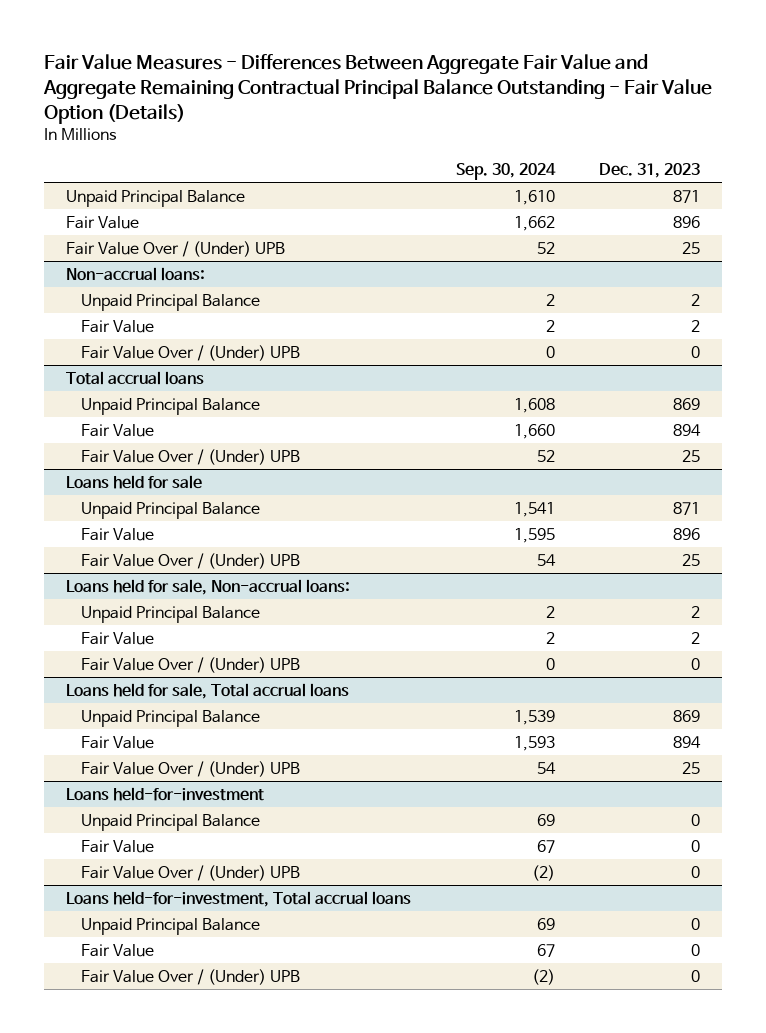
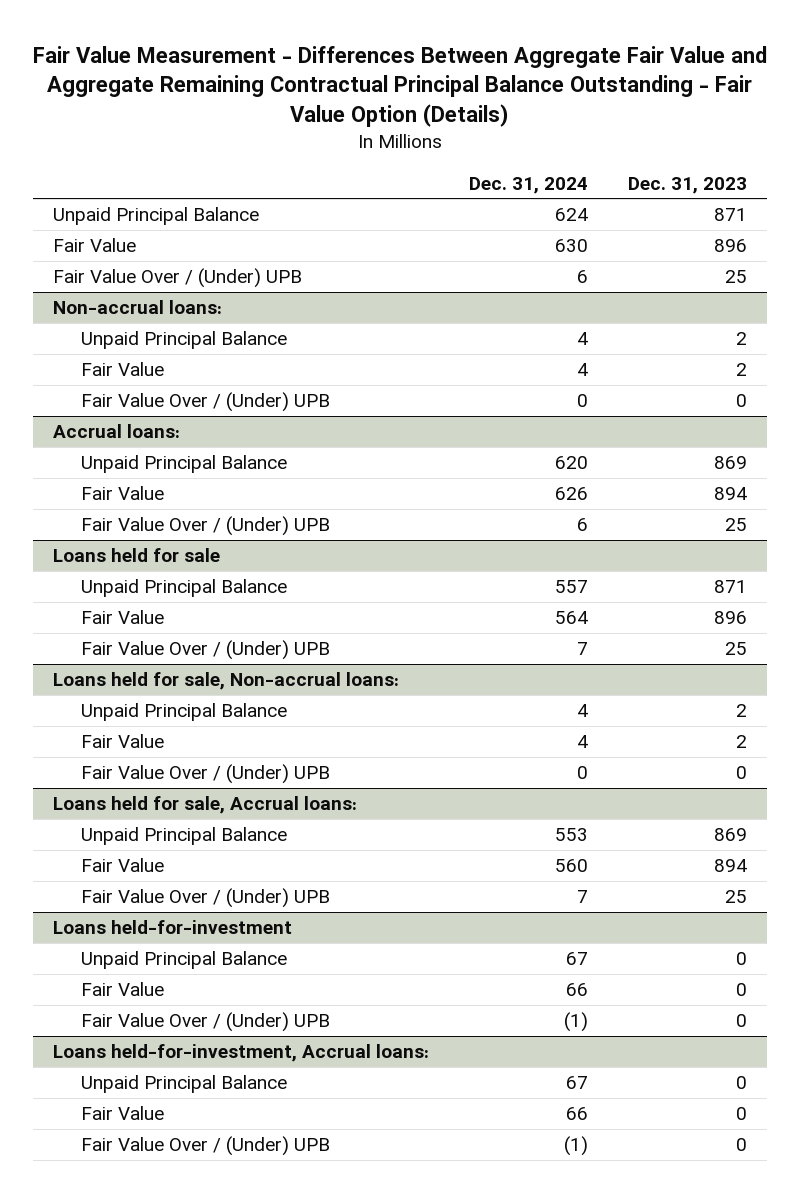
[42,53,712,124] Fair Value Measures - Differences Between Aggregate Fair Value and Aggregate Remaining Contractual Principal Balance Outstanding - Fair Value Option (Details) -> [32,45,767,128] Fair Value Measurement - Differences Between Aggregate Fair Value and Aggregate Remaining Contractual Principal Balance Outstanding - Fair Value Option (Details)
[455,163,556,181] Sep. 30, 2024 -> none
none -> [468,176,588,194] Dec. 31, 2024
[66,370,205,385] Total accrual loans -> [52,424,180,439] Accrual loans:
[66,682,350,699] Loans held for sale, Total accrual loans -> [52,796,357,815] Loans held for sale, Accrual loans:
[66,890,412,907] Loans held-for-investment, Total accrual loans -> [52,1044,429,1063] Loans held-for-investment, Accrual loans:

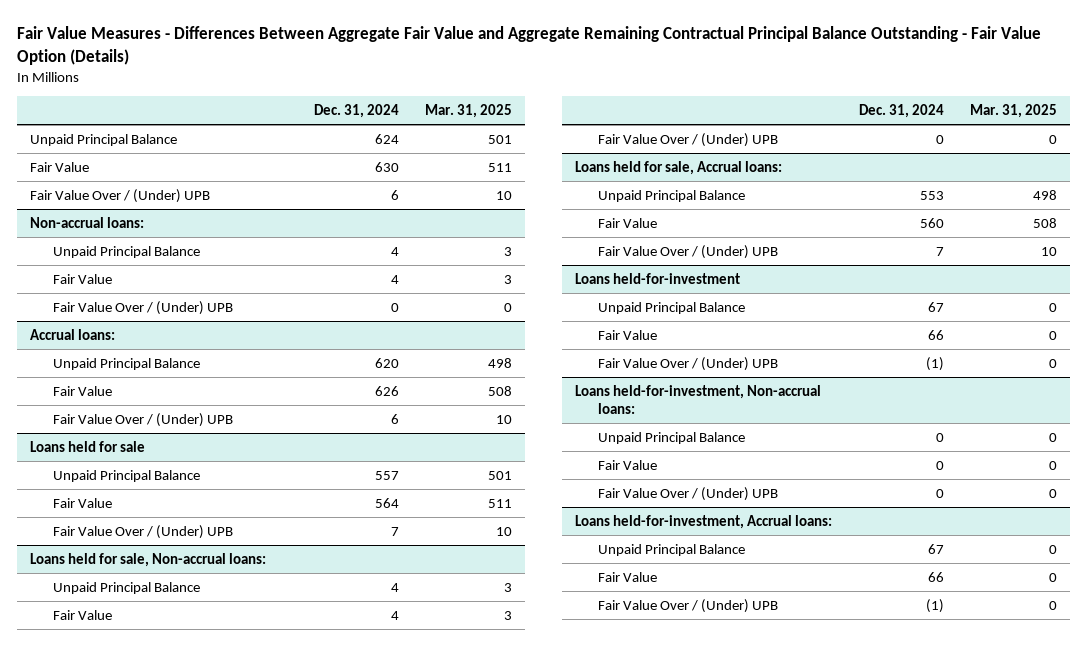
[32,45,767,128] Fair Value Measurement - Differences Between Aggregate Fair Value and Aggregate Remaining Contractual Principal Balance Outstanding - Fair Value Option (Details) -> [16,26,1041,65] Fair Value Measures - Differences Between Aggregate Fair Value and Aggregate Remaining Contractual Principal Balance Outstanding - Fair Value Option (Details)
[628,176,748,194] Dec. 31, 2023 -> none
none -> [425,103,513,118] Mar. 31, 2025
none -> [575,384,822,414] Loans held-for-investment, Non-accrual loans:
none -> [598,431,746,444] Unpaid Principal Balance
none -> [598,459,658,470] Fair Value
none -> [598,486,779,501] Fair Value Over / (Under) UPB

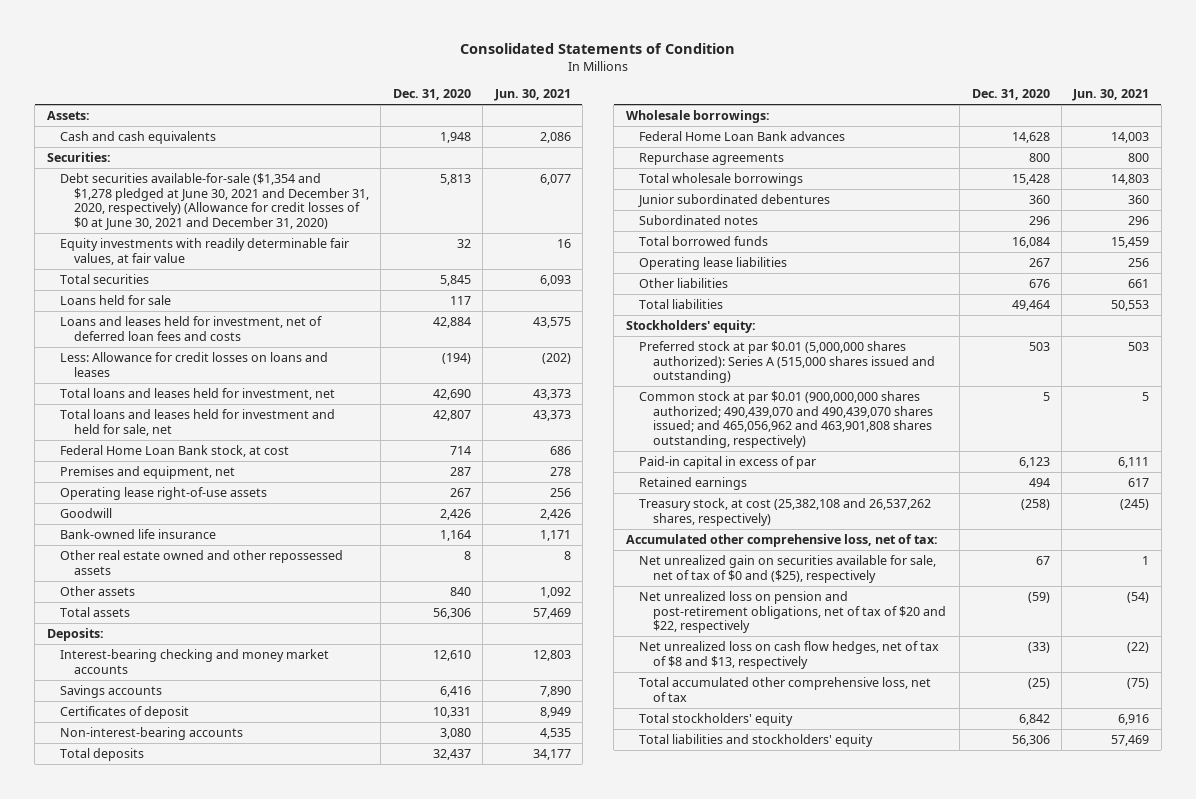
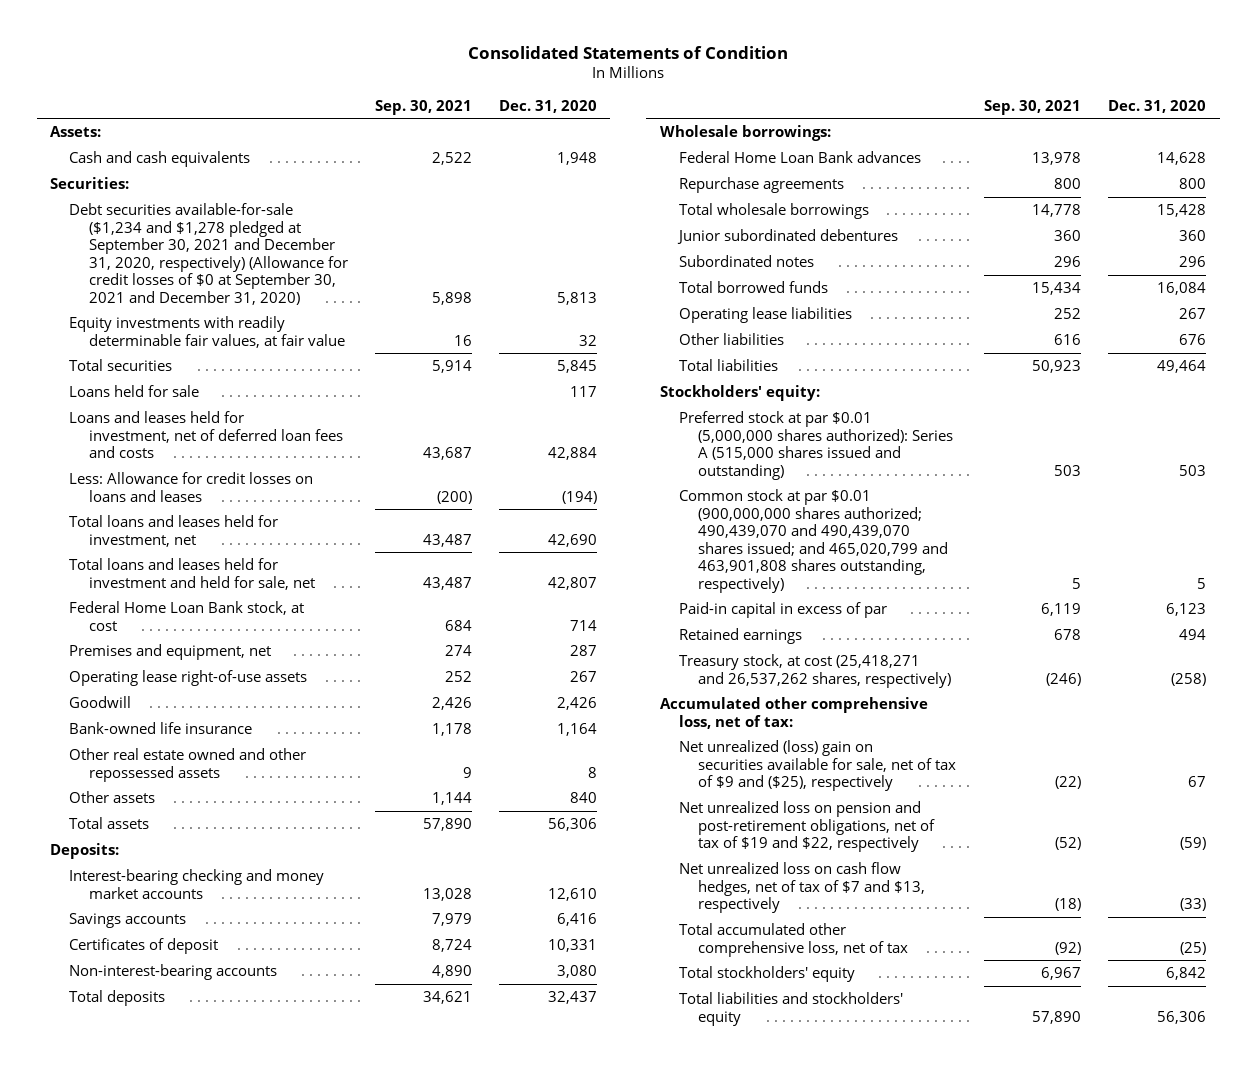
[493,89,571,102] Jun. 30, 2021 -> none
none -> [374,99,472,115] Sep. 30, 2021
[60,172,369,230] Debt securities available-for-sale ($1,354 and $1,278 pledged at June 30, 2021 and December 31, 2020, respectively) (Allowance for credit losses of $0 at June 30, 2021 and December 31, 2020) -> [69,202,348,305] Debt securities available-for-sale ($1,234 and $1,278 pledged at September 30, 2021 and December 31, 2020, respectively) (Allowance for credit losses of $0 at September 30, 2021 and December 31, 2020)
[639,390,933,448] Common stock at par $0.01 (900,000,000 shares authorized; 490,439,070 and 490,439,070 shares issued; and 465,056,962 and 463,901,808 shares outstanding, respectively) -> [678,488,948,593] Common stock at par $0.01 (900,000,000 shares authorized; 490,439,070 and 490,439,070 shares issued; and 465,020,799 and 463,901,808 shares outstanding, respectively)
[639,497,932,526] Treasury stock, at cost (25,382,108 and 26,537,262 shares, respectively) -> [678,653,951,688] Treasury stock, at cost (25,418,271 and 26,537,262 shares, respectively)
[639,554,937,583] Net unrealized gain on securities available for sale, net of tax of $0 and ($25), respectively -> [678,739,956,792] Net unrealized (loss) gain on securities available for sale, net of tax of $9 and ($25), respectively
[639,590,946,634] Net unrealized loss on pension and post-retirement obligations, net of tax of $20 and $22, respectively -> [678,800,935,853] Net unrealized loss on pension and post-retirement obligations, net of tax of $19 and $22, respectively
[639,640,940,669] Net unrealized loss on cash flow hedges, net of tax of $8 and $13, respectively -> [678,861,925,914] Net unrealized loss on cash flow hedges, net of tax of $7 and $13, respectively

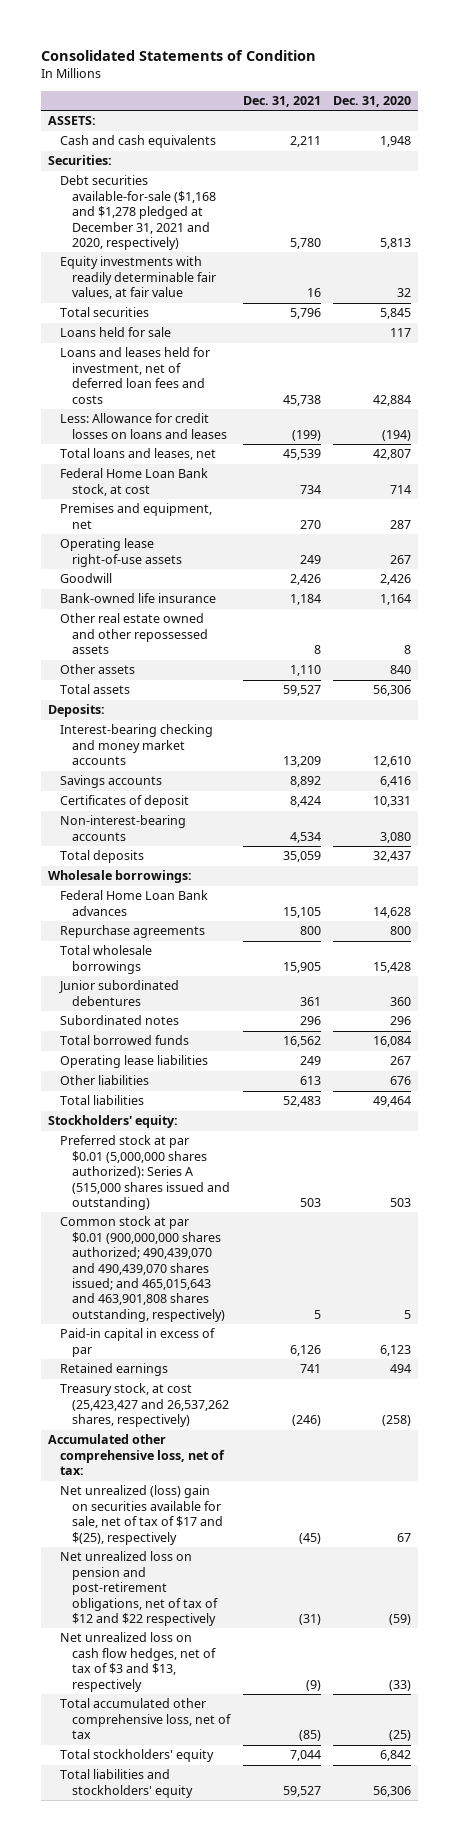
[374,99,472,115] Sep. 30, 2021 -> none
none -> [242,96,321,108] Dec. 31, 2021
[50,125,102,137] Assets: -> [47,116,96,126] ASSETS:
[69,202,348,305] Debt securities available-for-sale ($1,234 and $1,278 pledged at September 30, 2021 and December 31, 2020, respectively) (Allowance for credit losses of $0 at September 30, 2021 and December 31, 2020) -> [59,175,216,251] Debt securities available-for-sale ($1,168 and $1,278 pledged at December 31, 2021 and 2020, respectively)
[69,514,279,547] Total loans and leases held for investment, net -> none
[69,557,315,590] Total loans and leases held for investment and held for sale, net -> [59,448,216,461] Total loans and leases, net
[678,488,948,593] Common stock at par $0.01 (900,000,000 shares authorized; 490,439,070 and 490,439,070 shares issued; and 465,020,799 and 463,901,808 shares outstanding, respectively) -> [59,1216,225,1322] Common stock at par $0.01 (900,000,000 shares authorized; 490,439,070 and 490,439,070 shares issued; and 465,015,643 and 463,901,808 shares outstanding, respectively)
[678,653,951,688] Treasury stock, at cost (25,418,271 and 26,537,262 shares, respectively) -> [59,1383,229,1428] Treasury stock, at cost (25,423,427 and 26,537,262 shares, respectively)
[678,739,956,792] Net unrealized (loss) gain on securities available for sale, net of tax of $9 and ($25), respectively -> [59,1485,223,1545] Net unrealized (loss) gain on securities available for sale, net of tax of $17 and $(25), respectively
[678,800,935,853] Net unrealized loss on pension and post-retirement obligations, net of tax of $19 and $22, respectively -> [59,1551,218,1627] Net unrealized loss on pension and post-retirement obligations, net of tax of $12 and $22 respectively
[678,861,925,914] Net unrealized loss on cash flow hedges, net of tax of $7 and $13, respectively -> [59,1632,216,1692] Net unrealized loss on cash flow hedges, net of tax of $3 and $13, respectively

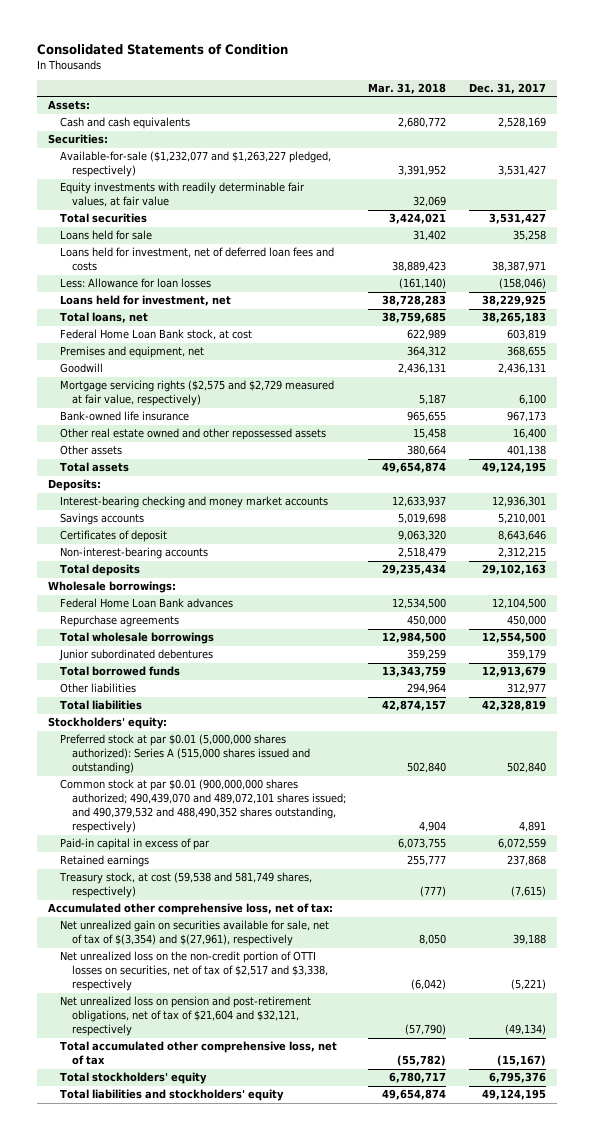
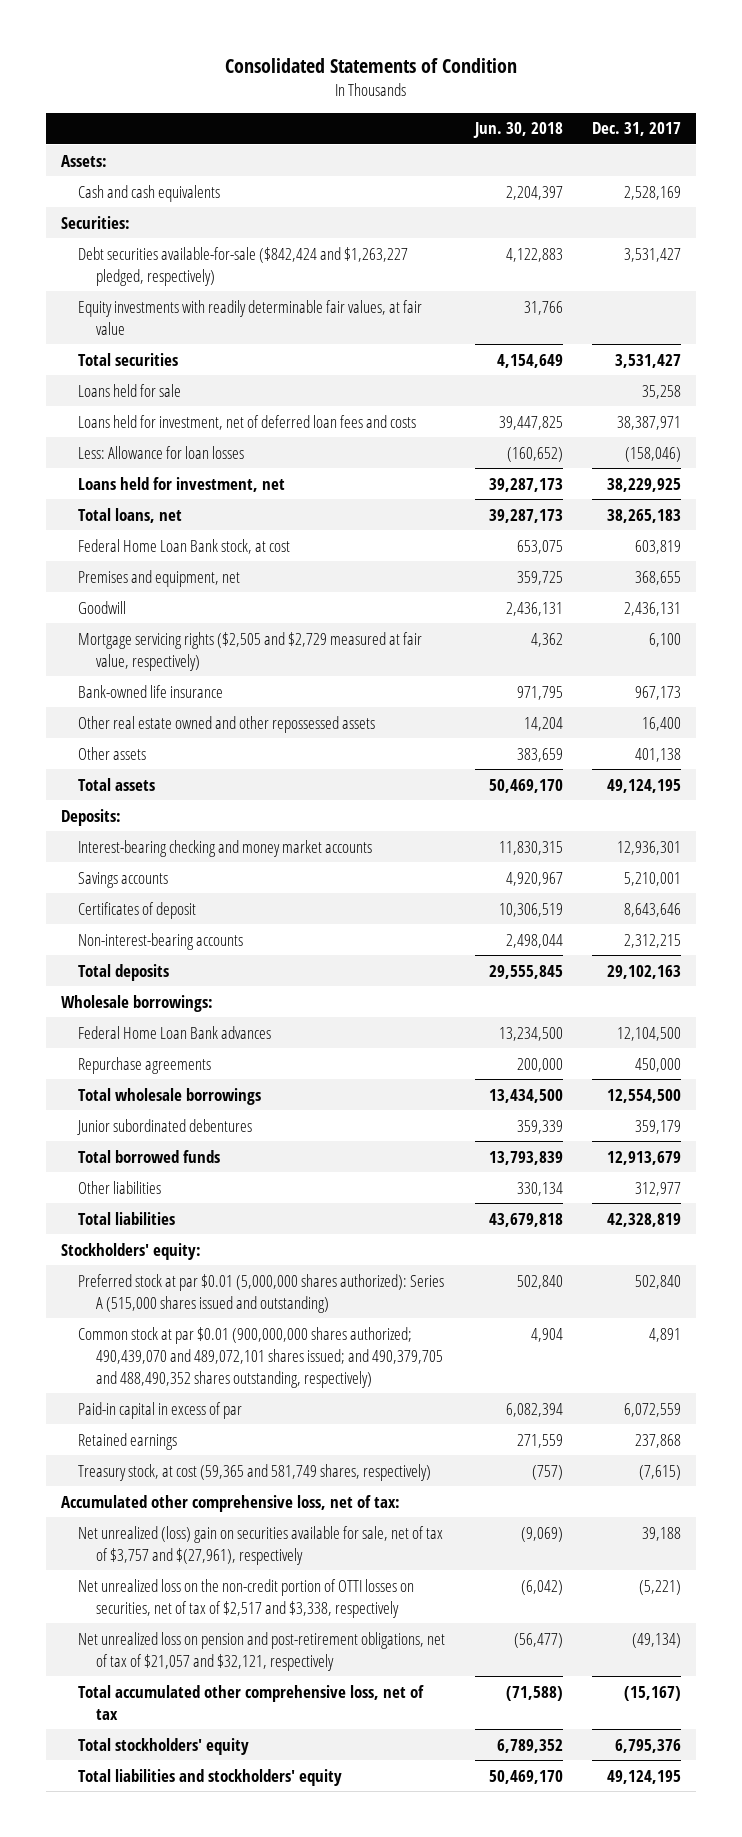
[368,83,447,95] Mar. 31, 2018 -> none
none -> [472,122,563,139] Jun. 30, 2018
[59,151,331,178] Available-for-sale ($1,232,077 and $1,263,227 pledged, respectively) -> [78,246,409,286] Debt securities available-for-sale ($842,424 and $1,263,227 pledged, respectively)
[59,380,334,407] Mortgage servicing rights ($2,575 and $2,729 measured at fair value, respectively) -> [78,631,423,671] Mortgage servicing rights ($2,505 and $2,729 measured at fair value, respectively)
[59,779,347,834] Common stock at par $0.01 (900,000,000 shares authorized; 490,439,070 and 489,072,101 shares issued; and 490,379,532 and 488,490,352 shares outstanding, respectively) -> [78,1326,443,1388] Common stock at par $0.01 (900,000,000 shares authorized; 490,439,070 and 489,072,101 shares issued; and 490,379,705 and 488,490,352 shares outstanding, respectively)
[58,872,312,899] Treasury stock, at cost (59,538 and 581,749 shares, respectively) -> [78,1463,432,1481] Treasury stock, at cost (59,365 and 581,749 shares, respectively)
[59,920,329,947] Net unrealized gain on securities available for sale, net of tax of $(3,354) and $(27,961), respectively -> [78,1525,444,1565] Net unrealized (loss) gain on securities available for sale, net of tax of $3,757 and $(27,961), respectively
[59,996,311,1037] Net unrealized loss on pension and post-retirement obligations, net of tax of $21,604 and $32,121, respectively -> [78,1631,446,1671] Net unrealized loss on pension and post-retirement obligations, net of tax of $21,057 and $32,121, respectively

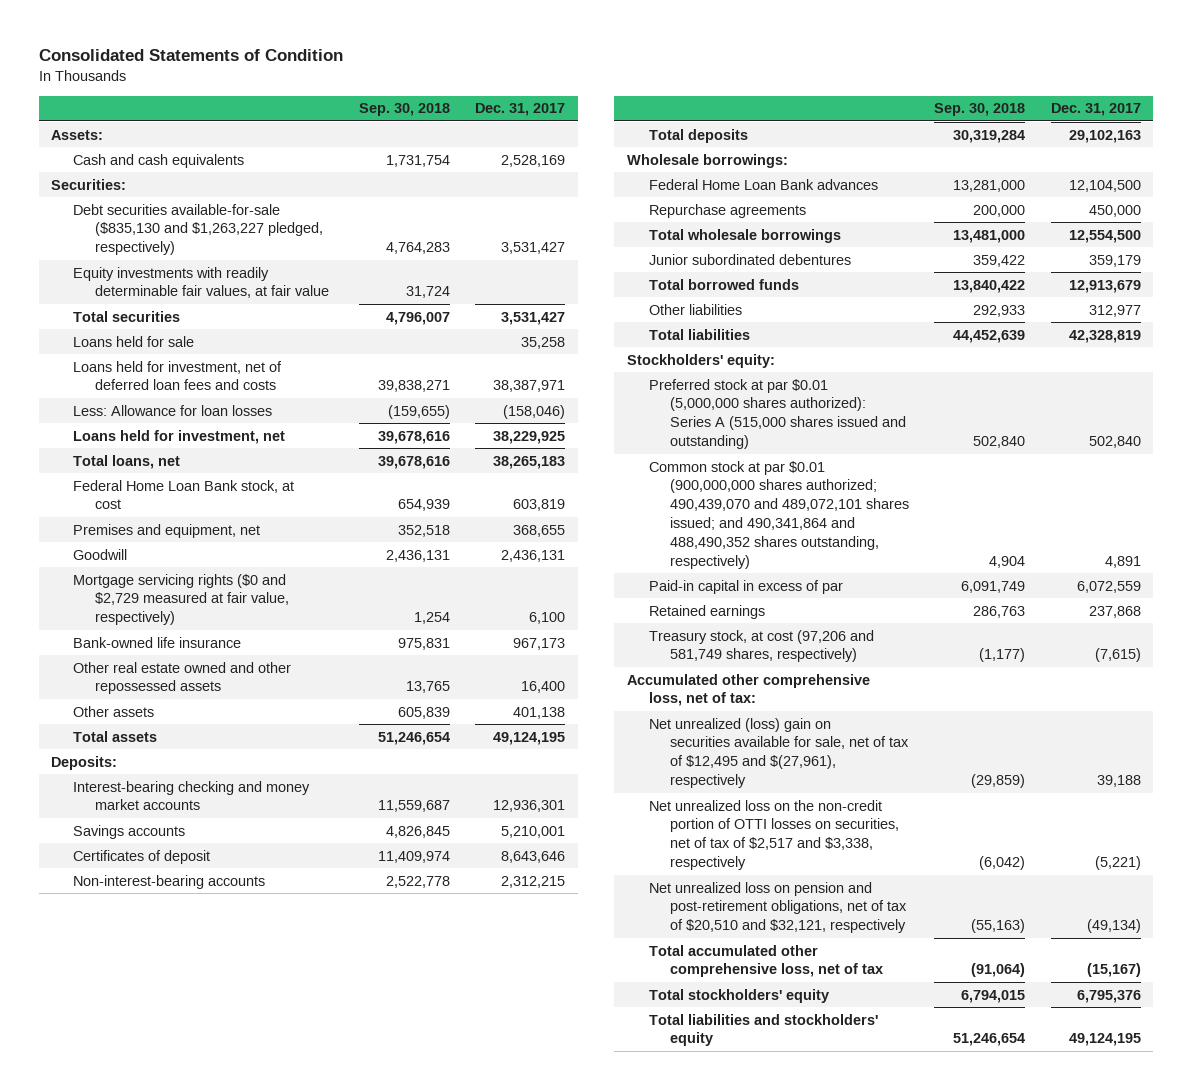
[472,122,563,139] Jun. 30, 2018 -> none
none -> [358,103,450,117] Sep. 30, 2018
[78,246,409,286] Debt securities available-for-sale ($842,424 and $1,263,227 pledged, respectively) -> [72,203,323,256] Debt securities available-for-sale ($835,130 and $1,263,227 pledged, respectively)
[78,631,423,671] Mortgage servicing rights ($2,505 and $2,729 measured at fair value, respectively) -> [72,573,289,626] Mortgage servicing rights ($0 and $2,729 measured at fair value, respectively)
[78,1326,443,1388] Common stock at par $0.01 (900,000,000 shares authorized; 490,439,070 and 489,072,101 shares issued; and 490,379,705 and 488,490,352 shares outstanding, respectively) -> [648,460,910,569] Common stock at par $0.01 (900,000,000 shares authorized; 490,439,070 and 489,072,101 shares issued; and 490,341,864 and 488,490,352 shares outstanding, respectively)
[78,1463,432,1481] Treasury stock, at cost (59,365 and 581,749 shares, respectively) -> [648,629,874,663] Treasury stock, at cost (97,206 and 581,749 shares, respectively)
[78,1525,444,1565] Net unrealized (loss) gain on securities available for sale, net of tax of $3,757 and $(27,961), respectively -> [648,717,910,789] Net unrealized (loss) gain on securities available for sale, net of tax of $12,495 and $(27,961), respectively
[78,1631,446,1671] Net unrealized loss on pension and post-retirement obligations, net of tax of $21,057 and $32,121, respectively -> [648,881,908,934] Net unrealized loss on pension and post-retirement obligations, net of tax of $20,510 and $32,121, respectively

